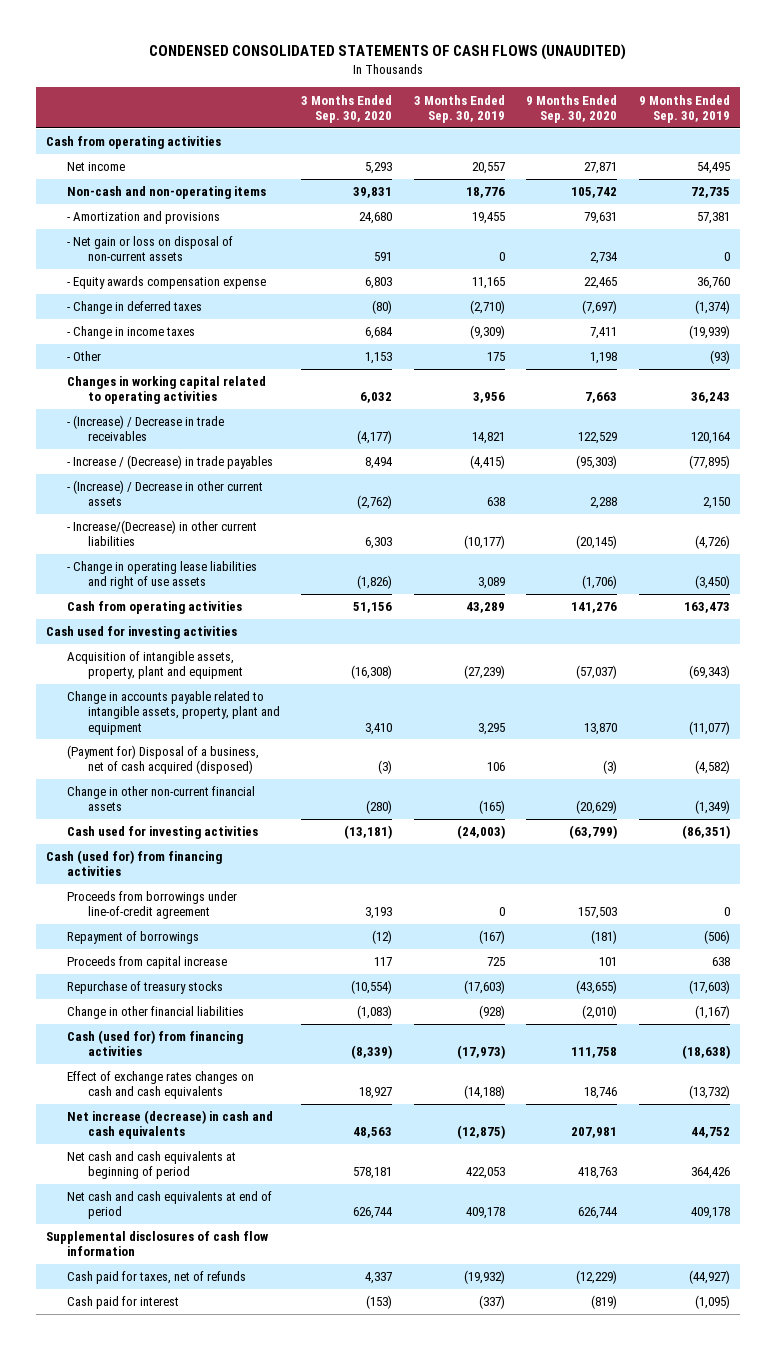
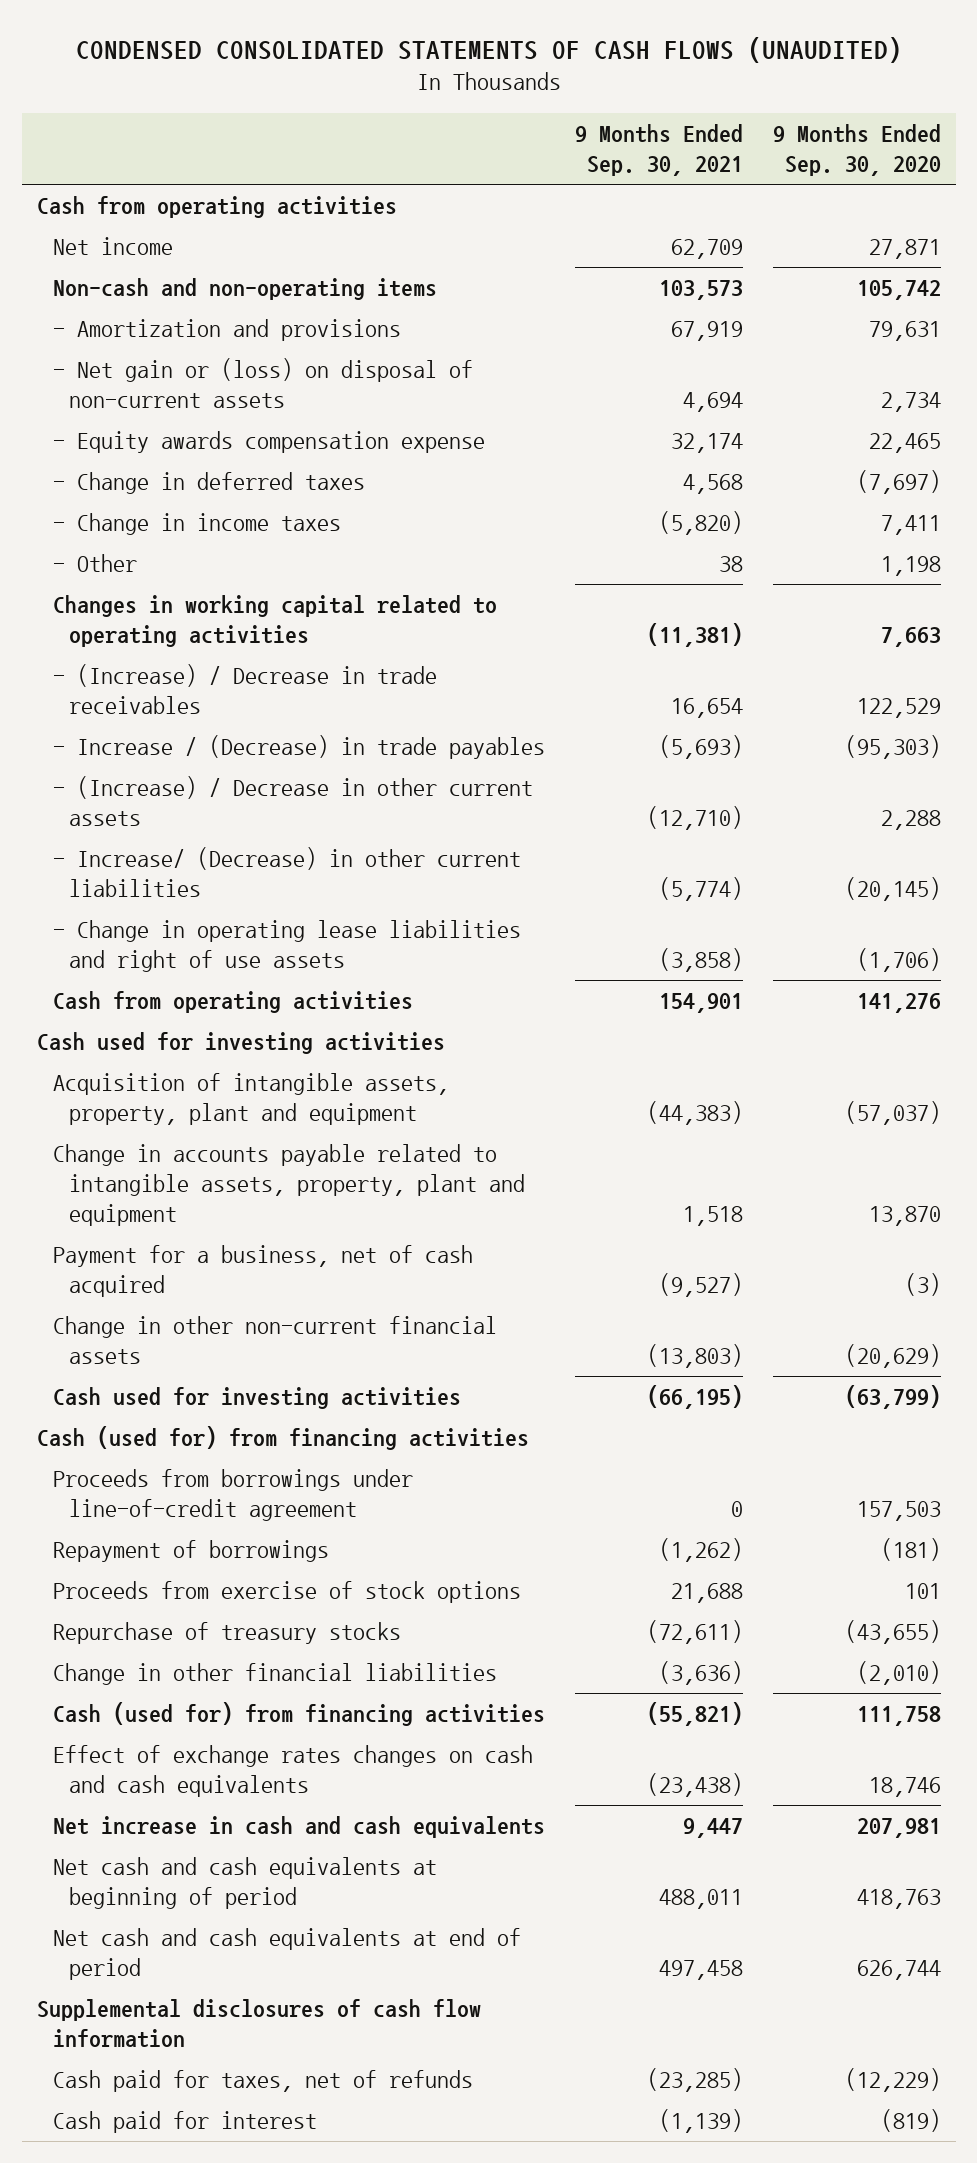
[301,94,393,123] 3 Months Ended Sep. 30, 2020 -> none
[413,94,505,123] 3 Months Ended Sep. 30, 2019 -> none
[638,94,730,123] 9 Months Ended Sep. 30, 2019 -> none
none -> [574,123,743,176] 9 Months Ended Sep. 30, 2021
[67,236,234,262] - Net gain or loss on disposal of non-current assets -> [53,358,474,409] - Net gain or (loss) on disposal of non-current assets
[67,520,258,547] - Increase/(Decrease) in other current liabilities -> [53,847,522,898] - Increase/ (Decrease) in other current liabilities
[67,745,260,775] (Payment for) Disposal of a business, net of cash acquired (disposed) -> [53,1245,474,1298] Payment for a business, net of cash acquired
[67,956,228,970] Proceeds from capital increase -> none
none -> [53,1581,522,1604] Proceeds from exercise of stock options
[67,1110,274,1140] Net increase (decrease) in cash and cash equivalents -> [53,1816,546,1839] Net increase in cash and cash equivalents

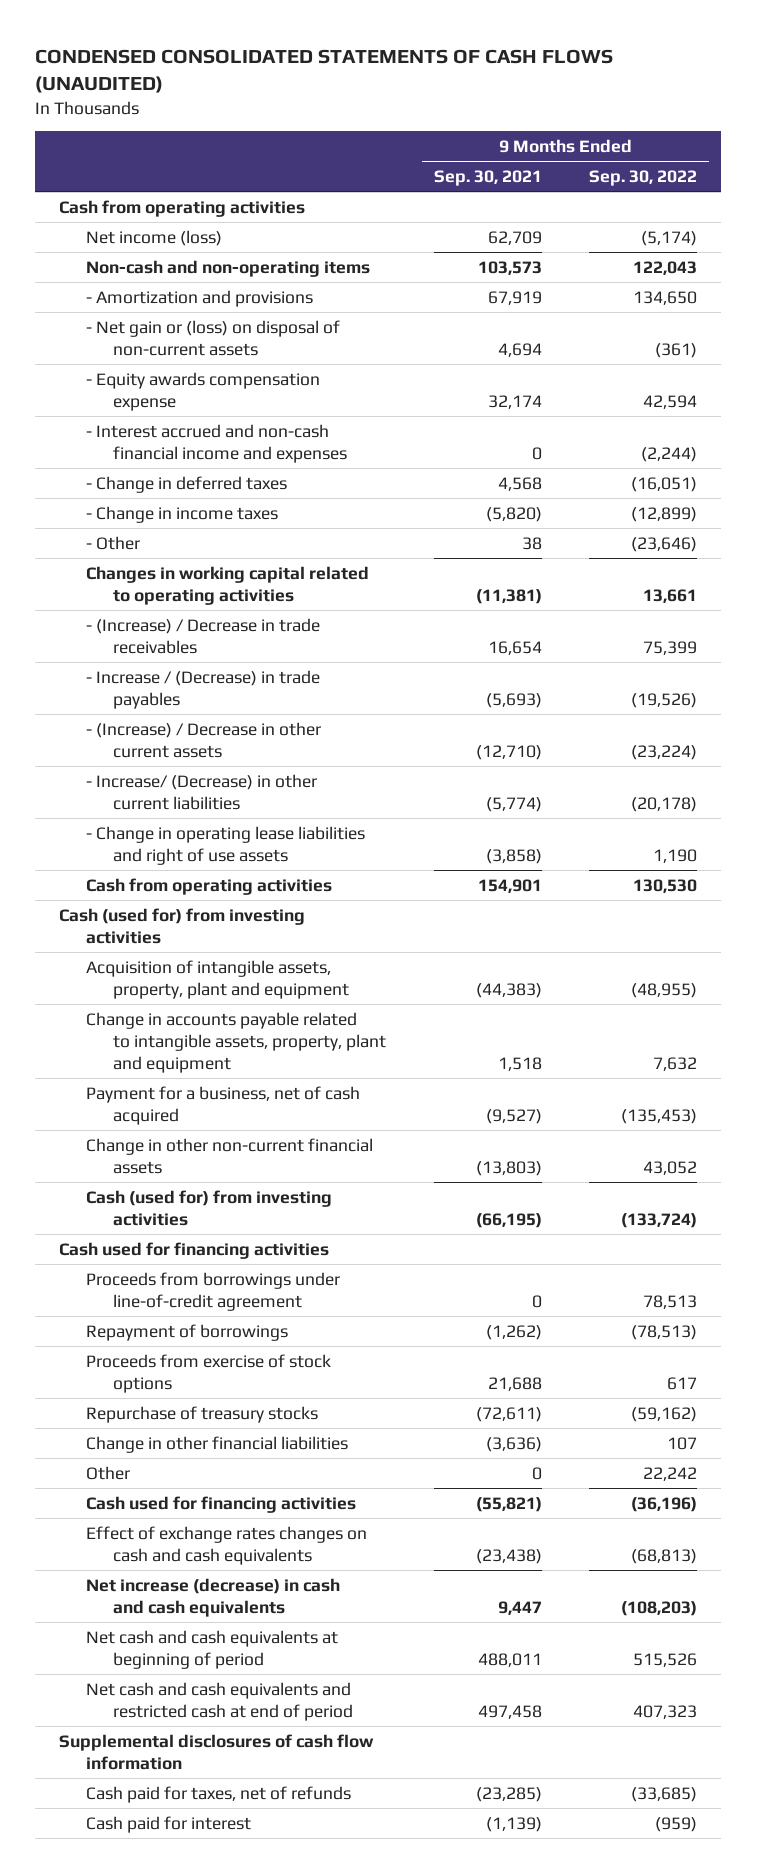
[772,123,941,176] 9 Months Ended Sep. 30, 2020 -> none
none -> [589,170,698,187] Sep. 30, 2022
[53,237,174,256] Net income -> [86,229,223,246] Net income (loss)
none -> [86,423,347,463] - Interest accrued and non-cash financial income and expenses
[36,1032,445,1055] Cash used for investing activities -> [59,907,306,944] Cash (used for) from investing activities
[53,1387,462,1410] Cash used for investing activities -> [86,1189,333,1226] Cash (used for) from investing activities
[36,1426,529,1451] Cash (used for) from financing activities -> [59,1241,330,1259] Cash used for financing activities
none -> [86,1465,131,1480] Other
[53,1702,546,1727] Cash (used for) from financing activities -> [86,1495,357,1513] Cash used for financing activities
[53,1816,546,1839] Net increase in cash and cash equivalents -> [86,1577,341,1617] Net increase (decrease) in cash and cash equivalents
[53,1928,522,1981] Net cash and cash equivalents at end of period -> [86,1681,353,1721] Net cash and cash equivalents and restricted cash at end of period

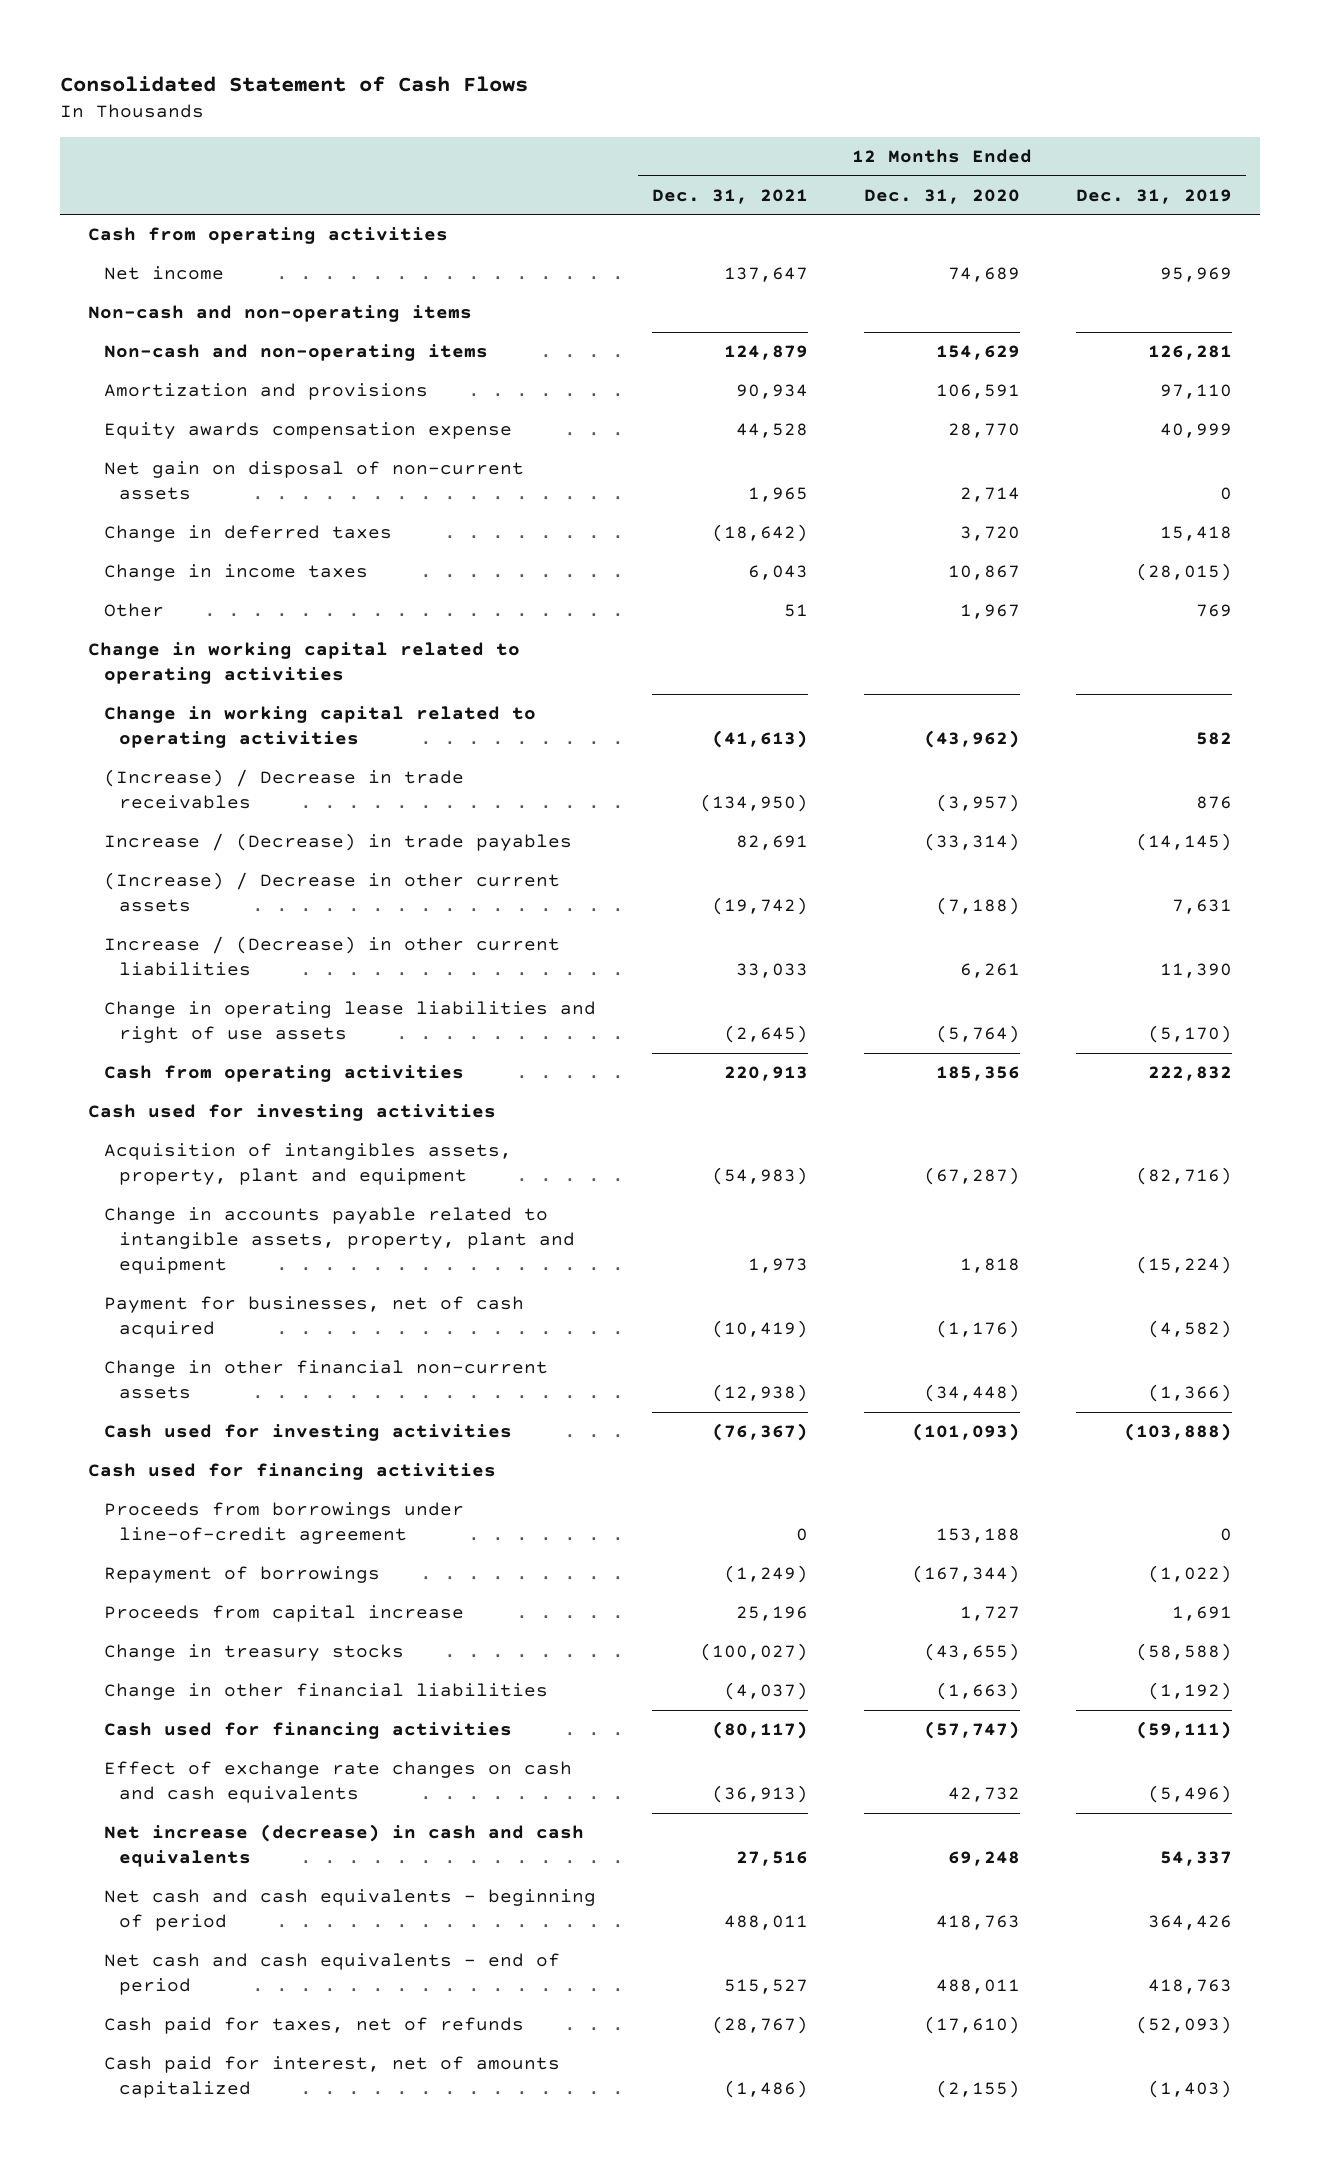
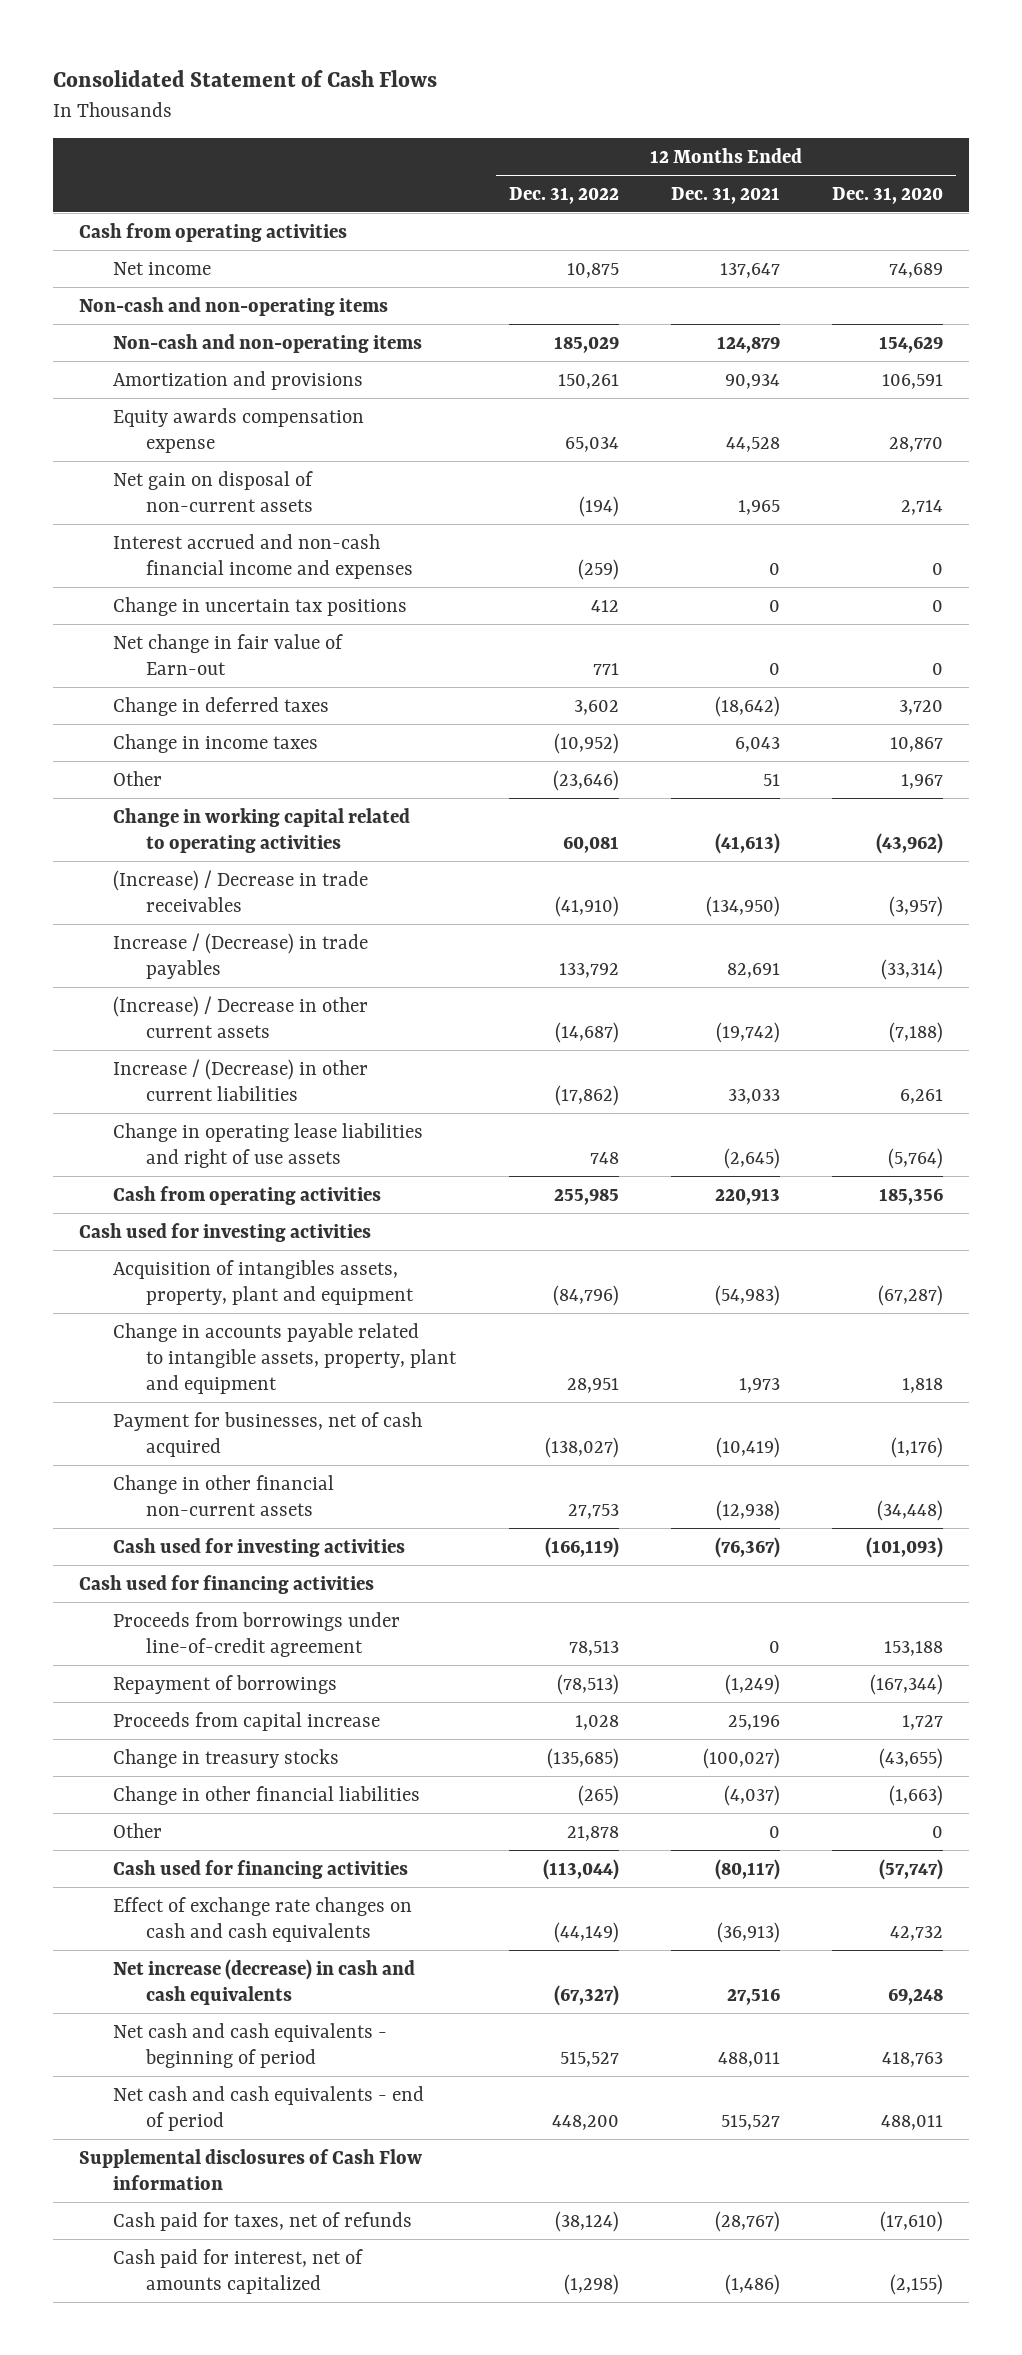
[1075,188,1232,204] Dec. 31, 2019 -> none
none -> [508,186,619,204] Dec. 31, 2022
none -> [112,533,414,579] Interest accrued and non-cash financial income and expenses
none -> [112,596,407,616] Change in uncertain tax positions
none -> [112,633,343,675] Net change in fair value of Earn-out
[87,642,520,685] Change in working capital related to operating activities -> none
none -> [112,1822,162,1838] Other
none -> [79,2148,423,2190] Supplemental disclosures of Cash Flow information

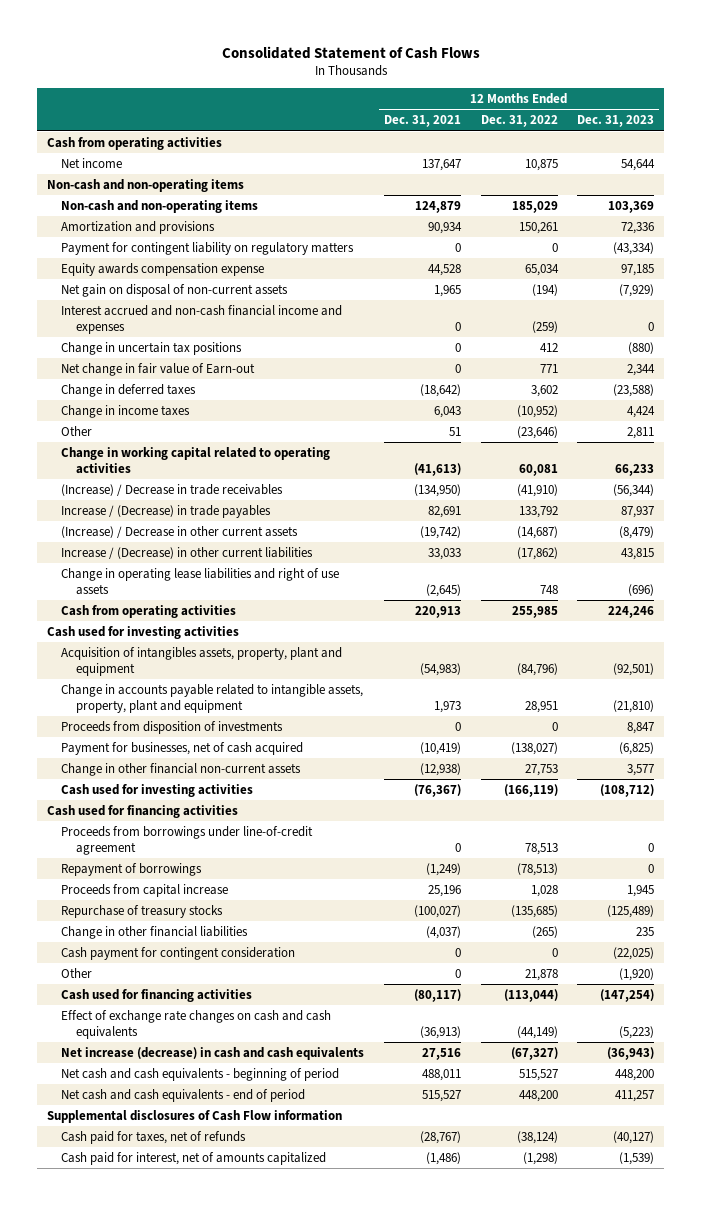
[832,186,944,204] Dec. 31, 2020 -> none
none -> [577,115,655,128] Dec. 31, 2023
none -> [61,241,355,255] Payment for contingent liability on regulatory matters
none -> [61,720,284,734] Proceeds from disposition of investments
[112,1748,339,1768] Change in treasury stocks -> [61,904,224,918] Repurchase of treasury stocks
none -> [61,946,296,960] Cash payment for contingent consideration

